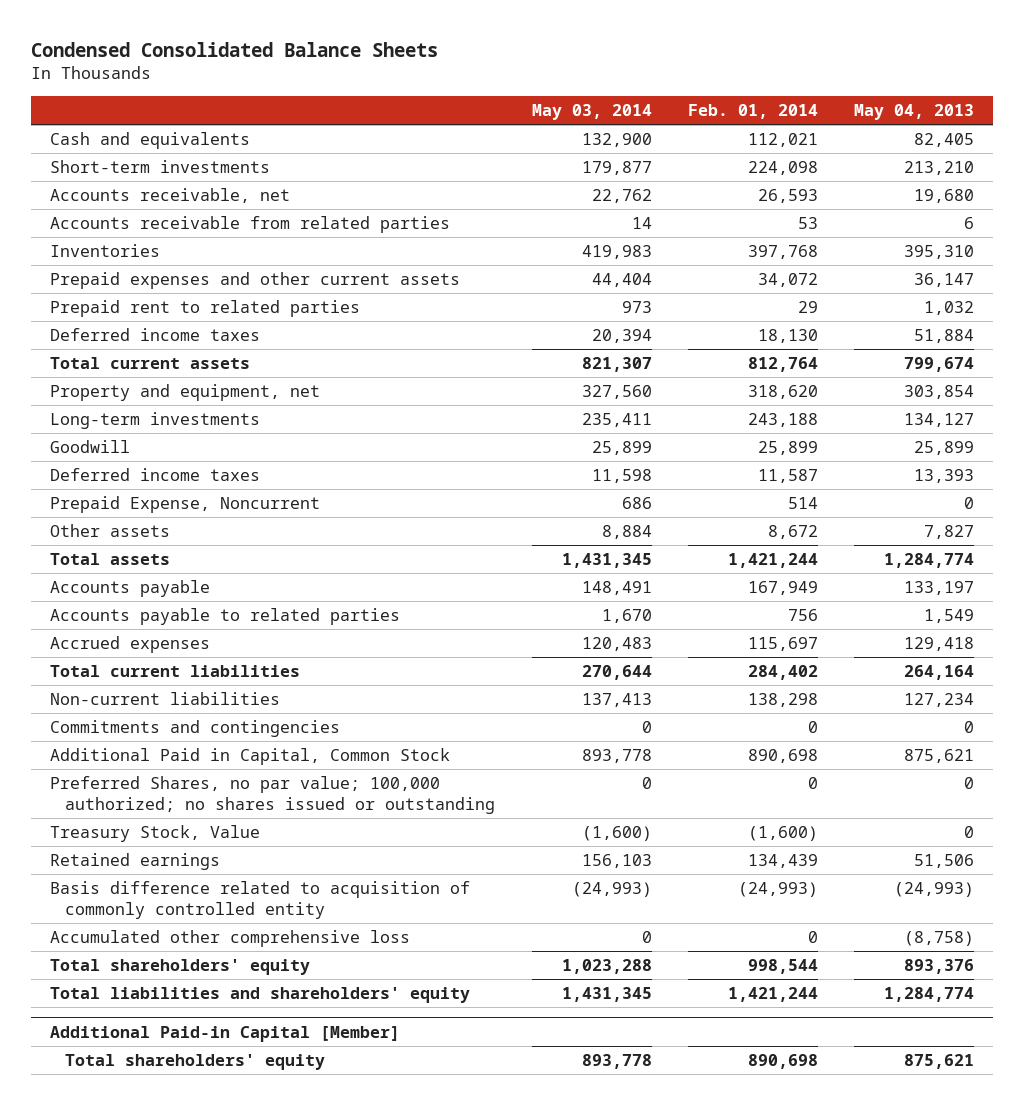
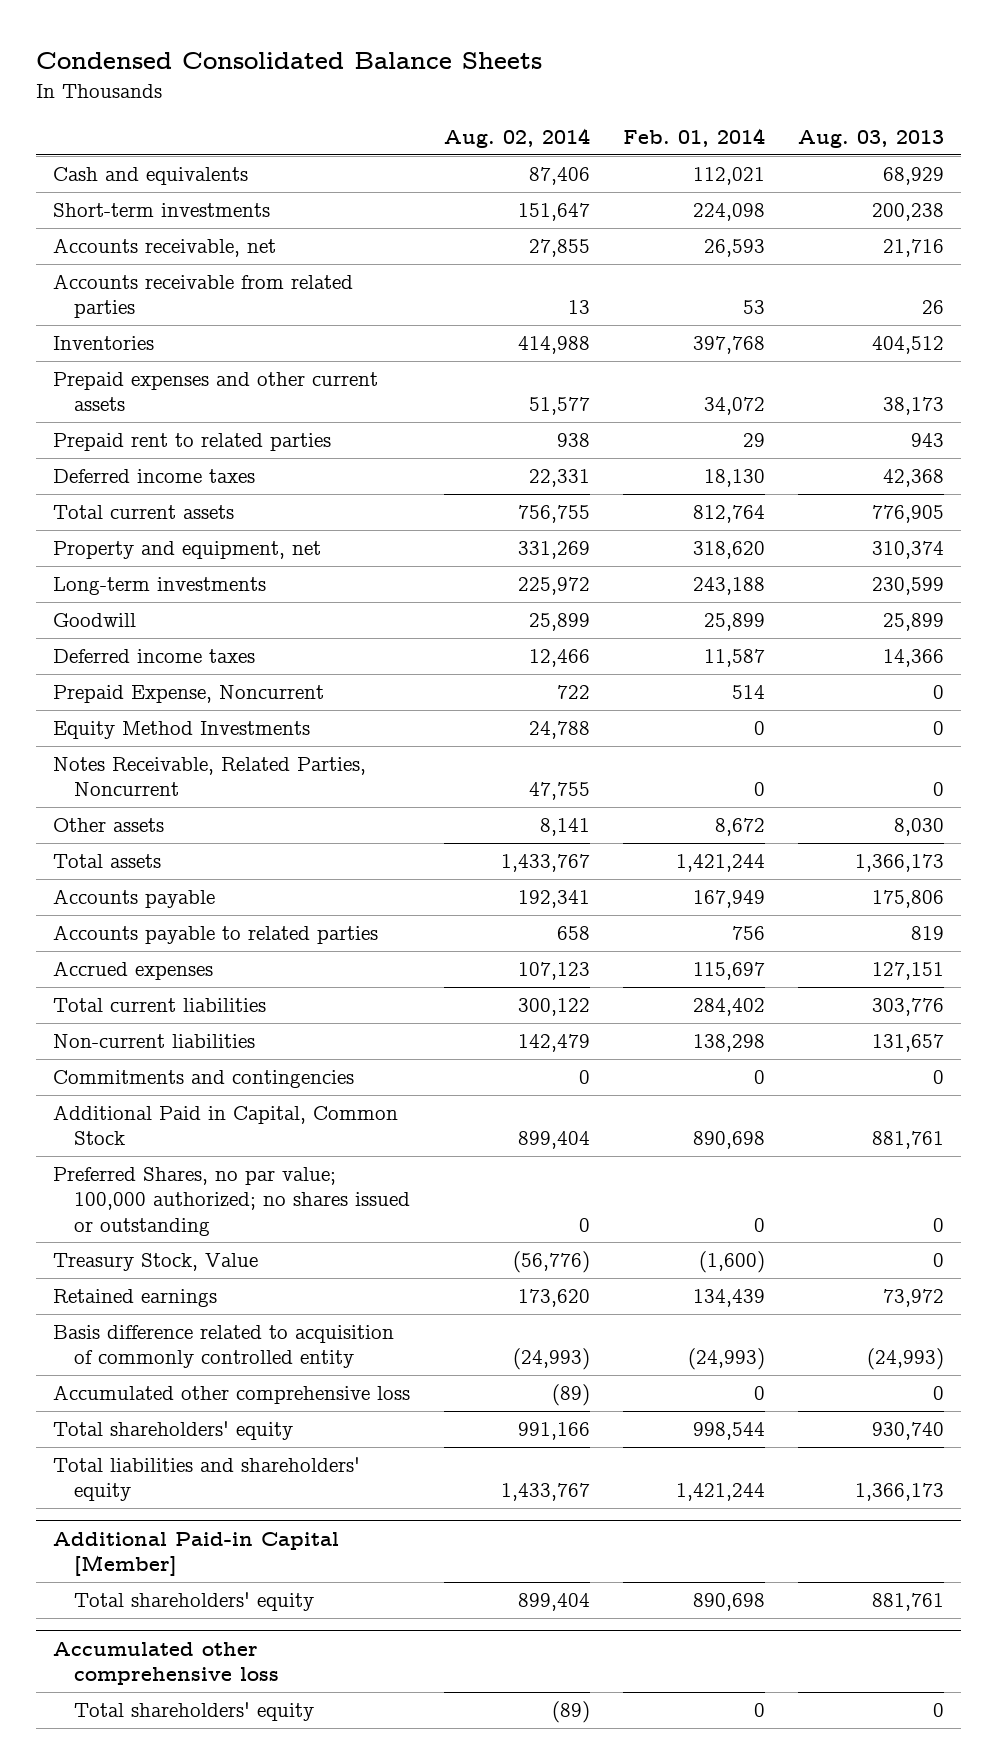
[531,104,652,121] May 03, 2014 -> none
[854,104,975,121] May 04, 2013 -> none
none -> [443,127,590,148] Aug. 02, 2014
none -> [798,129,945,148] Aug. 03, 2013
none -> [53,721,311,740] Equity Method Investments
none -> [53,757,367,797] Notes Receivable, Related Parties, Noncurrent
none -> [53,1641,279,1685] Accumulated other comprehensive loss
none -> [73,1702,314,1722] Total shareholders' equity

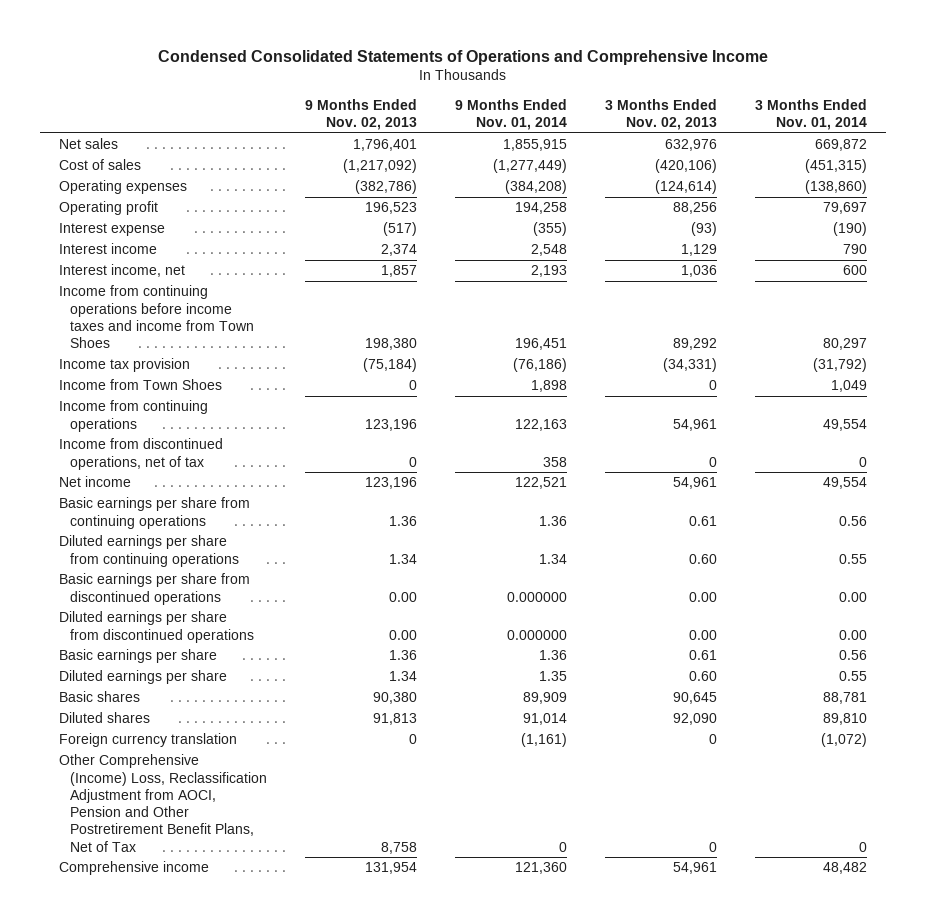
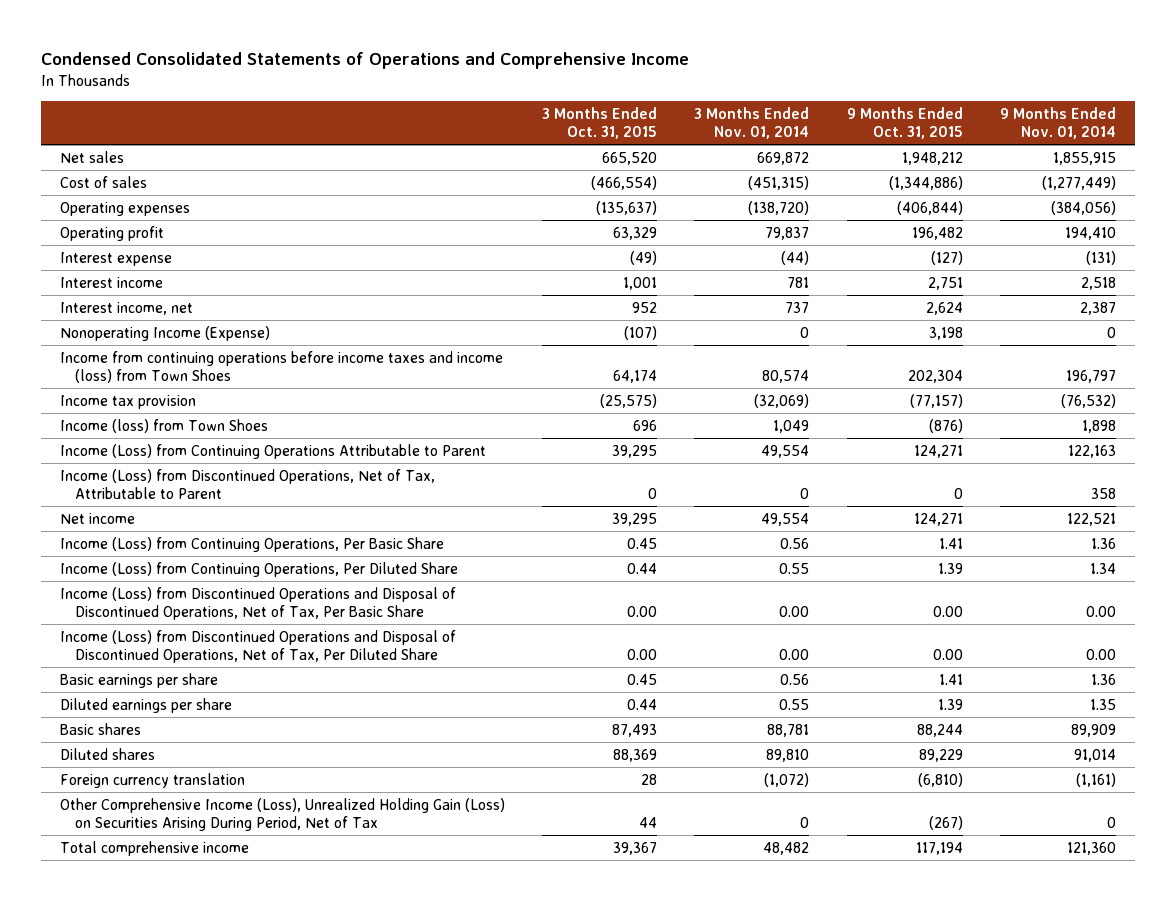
[305,98,418,130] 9 Months Ended Nov. 02, 2013 -> none
[604,98,717,130] 3 Months Ended Nov. 02, 2013 -> none
none -> [541,107,657,139] 3 Months Ended Oct. 31, 2015
none -> [846,107,963,139] 9 Months Ended Oct. 31, 2015
[505,180,568,195] (384,208) -> [1051,200,1117,215] (384,056)
[804,180,867,195] (138,860) -> [748,200,810,215] (138,720)
[515,202,568,215] 194,258 -> [1065,226,1117,240] 194,410
[822,202,867,215] 79,697 -> [765,226,810,240] 79,837
[533,222,568,237] (355) -> [1086,250,1117,265] (131)
[832,222,867,237] (190) -> [781,250,810,265] (44)
[531,244,568,257] 2,548 -> [1081,276,1117,290] 2,518
[842,244,867,255] 790 -> [787,276,810,288] 781
[531,265,568,278] 2,193 -> [1080,301,1117,315] 2,387
[842,265,867,276] 600 -> [785,301,810,313] 737
none -> [59,325,270,341] Nonoperating Income (Expense)
[58,285,255,349] Income from continuing operations before income taxes and income from Town Shoes -> [59,350,503,383] Income from continuing operations before income taxes and income (loss) from Town Shoes
[515,338,568,351] 196,451 -> [1066,369,1117,383] 196,797
[822,338,867,351] 80,297 -> [762,369,810,383] 80,574
[513,358,568,373] (76,186) -> [1061,393,1117,408] (76,532)
[812,358,867,373] (31,792) -> [754,393,810,408] (32,069)
[58,379,222,391] Income from Town Shoes -> [59,418,268,433] Income (loss) from Town Shoes
[58,400,208,432] Income from continuing operations -> [59,443,486,459] Income (Loss) from Continuing Operations Attributable to Parent
[58,438,223,470] Income from discontinued operations, net of tax -> [59,468,435,499] Income (Loss) from Discontinued Operations, Net of Tax, Attributable to Parent
[58,497,250,529] Basic earnings per share from continuing operations -> [59,536,444,552] Income (Loss) from Continuing Operations, Per Basic Share
[58,535,240,567] Diluted earnings per share from continuing operations -> [59,561,458,577] Income (Loss) from Continuing Operations, Per Diluted Share
[58,573,250,605] Basic earnings per share from discontinued operations -> [59,586,456,620] Income (Loss) from Discontinued Operations and Disposal of Discontinued Operations, Net of Tax, Per Basic Share
[507,591,568,602] 0.000000 -> [1086,605,1117,617] 0.00
[58,611,255,643] Diluted earnings per share from discontinued operations -> [59,629,456,663] Income (Loss) from Discontinued Operations and Disposal of Discontinued Operations, Net of Tax, Per Diluted Share
[507,629,568,640] 0.000000 -> [1086,648,1117,660] 0.00
[58,754,268,852] Other Comprehensive (Income) Loss, Reclassification Adjustment from AOCI, Pension and Other Postretirement Benefit Plans, Net of Tax -> none
none -> [59,797,505,831] Other Comprehensive Income (Loss), Unrealized Holding Gain (Loss) on Securities Arising During Period, Net of Tax
[58,861,209,876] Comprehensive income -> [59,840,249,856] Total comprehensive income

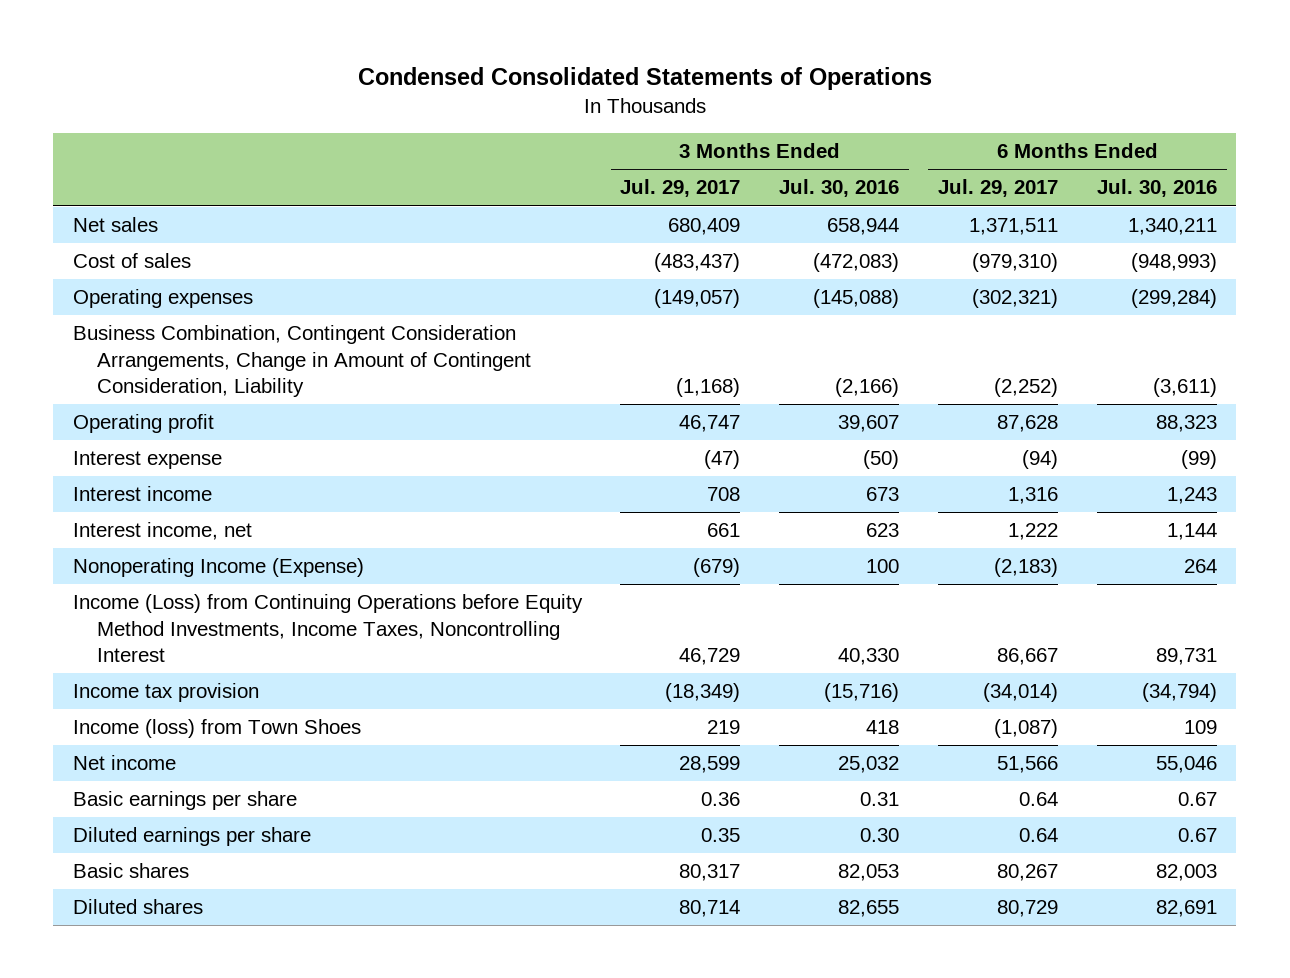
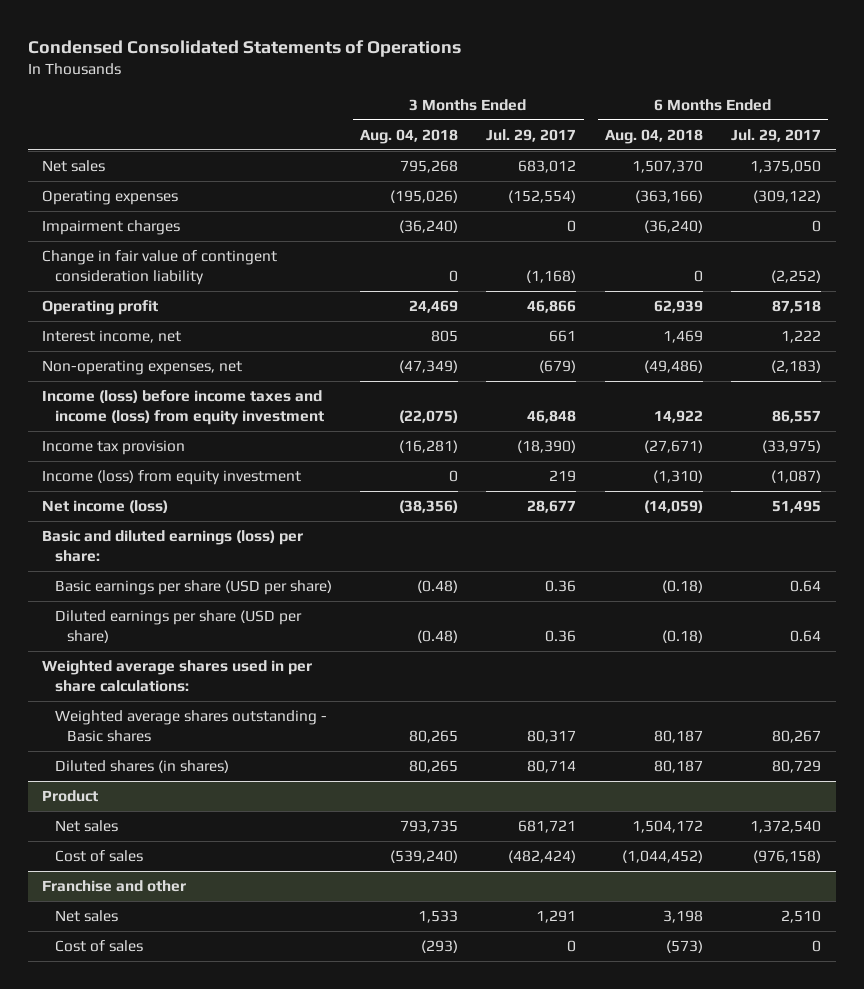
[779,179,900,198] Jul. 30, 2016 -> none
[1096,179,1217,198] Jul. 30, 2016 -> none
none -> [360,128,459,144] Aug. 04, 2018
none -> [604,128,703,144] Aug. 04, 2018
[72,253,191,269] Cost of sales -> none
[72,451,222,470] Interest expense -> none
[72,486,212,502] Interest income -> none
[668,218,741,236] 680,409 -> [518,160,577,174] 683,012
[969,218,1059,236] 1,371,511 -> [750,160,822,174] 1,375,050
[654,289,741,309] (149,057) -> [508,190,577,204] (152,554)
[972,289,1059,309] (302,321) -> [753,190,822,204] (309,122)
none -> [42,220,181,236] Impairment charges
[72,325,531,398] Business Combination, Contingent Consideration Arrangements, Change in Amount of Contingent Consideration, Liability -> [42,250,278,286] Change in fair value of contingent consideration liability
[679,415,741,433] 46,747 -> [527,300,577,314] 46,866
[997,415,1059,433] 87,628 -> [772,300,822,314] 87,518
[72,558,364,578] Nonoperating Income (Expense) -> [42,360,243,376] Non-operating expenses, net
[72,594,583,663] Income (Loss) from Continuing Operations before Equity Method Investments, Income Taxes, Noncontrolling Interest -> [42,390,324,426] Income (loss) before income taxes and income (loss) from equity investment
[679,648,741,666] 46,729 -> [527,410,577,424] 46,848
[997,648,1059,666] 86,667 -> [772,410,822,424] 86,557
[665,683,741,703] (18,349) -> [517,440,577,454] (18,390)
[983,683,1059,703] (34,014) -> [762,440,822,454] (33,975)
[72,719,361,739] Income (loss) from Town Shoes -> [42,470,302,486] Income (loss) from equity investment
[72,755,176,771] Net income -> [42,500,169,514] Net income (loss)
[679,756,741,774] 28,599 -> [527,500,577,514] 28,677
[997,756,1059,774] 51,566 -> [772,500,822,514] 51,495
none -> [42,530,304,563] Basic and diluted earnings (loss) per share:
[72,791,297,811] Basic earnings per share -> [54,580,332,596] Basic earnings per share (USD per share)
[72,827,311,847] Diluted earnings per share -> [54,610,302,644] Diluted earnings per share (USD per share)
[701,828,741,843] 0.35 -> [545,630,577,643] 0.36
none -> [42,660,313,693] Weighted average shares used in per share calculations:
[72,863,189,879] Basic shares -> [54,710,327,743] Weighted average shares outstanding - Basic shares
[72,899,203,915] Diluted shares -> [54,760,229,774] Diluted shares (in shares)
none -> [42,790,99,803] Product
none -> [54,820,118,833] Net sales
none -> [54,850,143,863] Cost of sales
none -> [42,880,187,893] Franchise and other
none -> [54,910,118,923] Net sales
none -> [54,940,143,953] Cost of sales

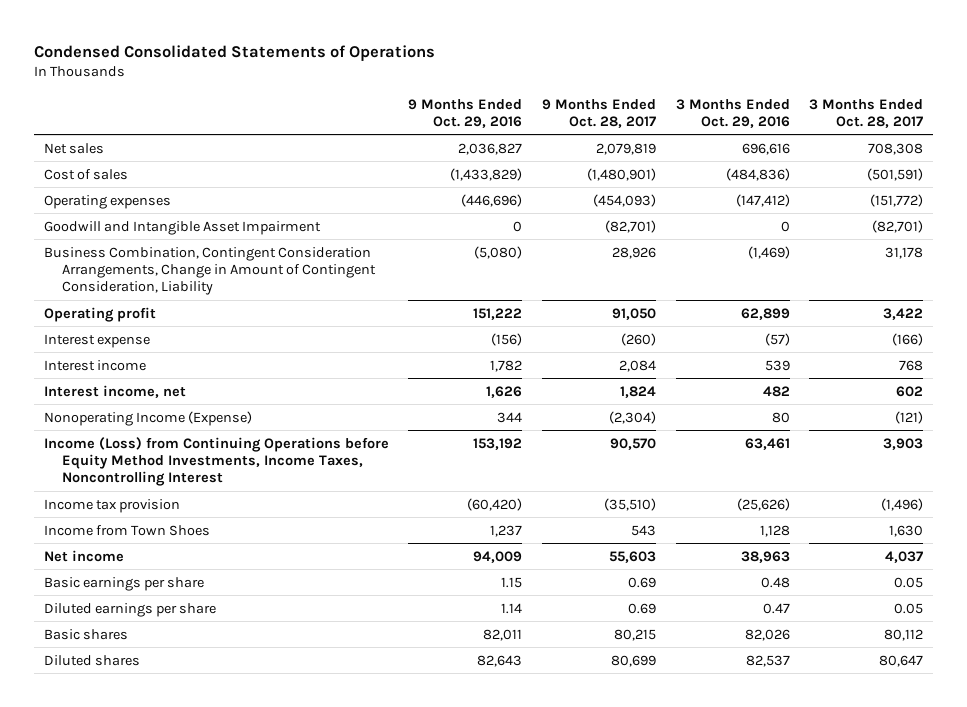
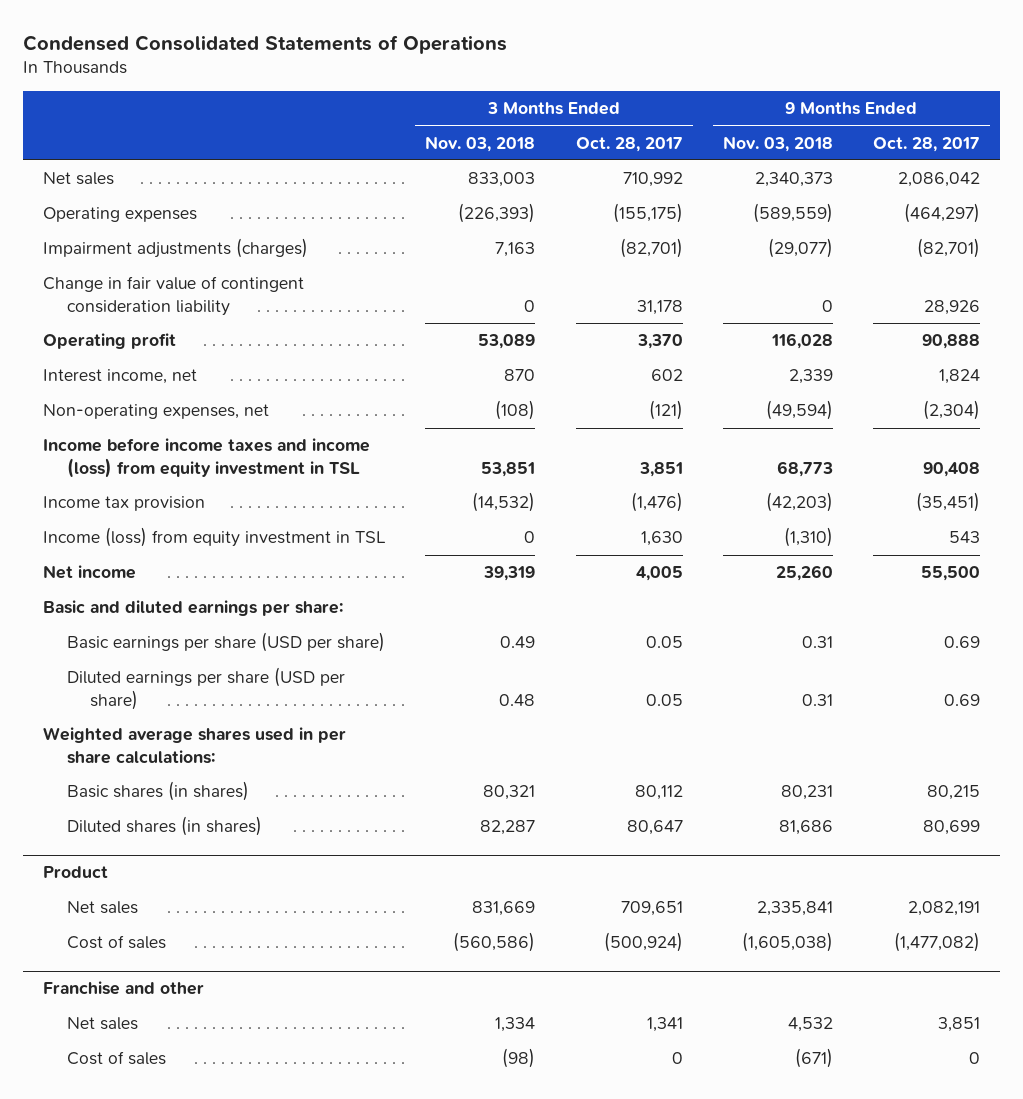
[408,98,523,128] 9 Months Ended Oct. 29, 2016 -> none
[675,98,790,128] 3 Months Ended Oct. 29, 2016 -> none
none -> [425,135,536,152] Nov. 03, 2018
none -> [722,135,833,152] Nov. 03, 2018
[43,168,128,180] Cost of sales -> none
[43,333,150,348] Interest expense -> none
[43,359,146,371] Interest income -> none
[596,142,657,155] 2,079,819 -> [897,172,980,188] 2,086,042
[868,142,924,155] 708,308 -> [622,172,683,188] 710,992
[593,193,657,207] (454,093) -> [903,203,980,224] (464,297)
[870,193,924,207] (151,772) -> [612,203,683,224] (155,175)
[43,220,321,235] Goodwill and Intangible Asset Impairment -> [43,238,309,259] Impairment adjustments (charges)
[43,246,377,296] Business Combination, Contingent Consideration Arrangements, Change in Amount of Contingent Consideration, Liability -> [43,276,305,316] Change in fair value of contingent consideration liability
[612,307,657,320] 91,050 -> [921,334,980,350] 90,888
[883,307,924,320] 3,422 -> [636,334,683,350] 3,370
[43,410,252,426] Nonoperating Income (Expense) -> [43,404,270,420] Non-operating expenses, net
[43,436,389,487] Income (Loss) from Continuing Operations before Equity Method Investments, Income Taxes, Noncontrolling Interest -> [43,438,371,478] Income before income taxes and income (loss) from equity investment in TSL
[610,437,657,450] 90,570 -> [922,461,980,477] 90,408
[883,437,924,450] 3,903 -> [638,461,683,477] 3,851
[604,497,657,511] (35,510) -> [915,492,980,513] (35,451)
[881,497,924,511] (1,496) -> [630,492,683,513] (1,476)
[43,524,210,536] Income from Town Shoes -> [43,527,387,548] Income (loss) from equity investment in TSL
[609,550,657,563] 55,603 -> [920,566,980,582] 55,500
[885,550,924,563] 4,037 -> [635,566,683,582] 4,005
none -> [43,600,344,617] Basic and diluted earnings per share:
[43,576,204,591] Basic earnings per share -> [66,632,385,653] Basic earnings per share (USD per share)
[43,602,216,617] Diluted earnings per share -> [66,667,345,710] Diluted earnings per share (USD per share)
none -> [43,727,347,764] Weighted average shares used in per share calculations:
[43,628,128,640] Basic shares -> [66,781,249,802] Basic shares (in shares)
[43,654,140,666] Diluted shares -> [66,816,262,837] Diluted shares (in shares)
none -> [43,866,109,879] Product
none -> [66,901,138,915] Net sales
none -> [66,935,166,950] Cost of sales
none -> [43,981,205,996] Franchise and other
none -> [66,1017,138,1031] Net sales
none -> [66,1051,166,1066] Cost of sales

